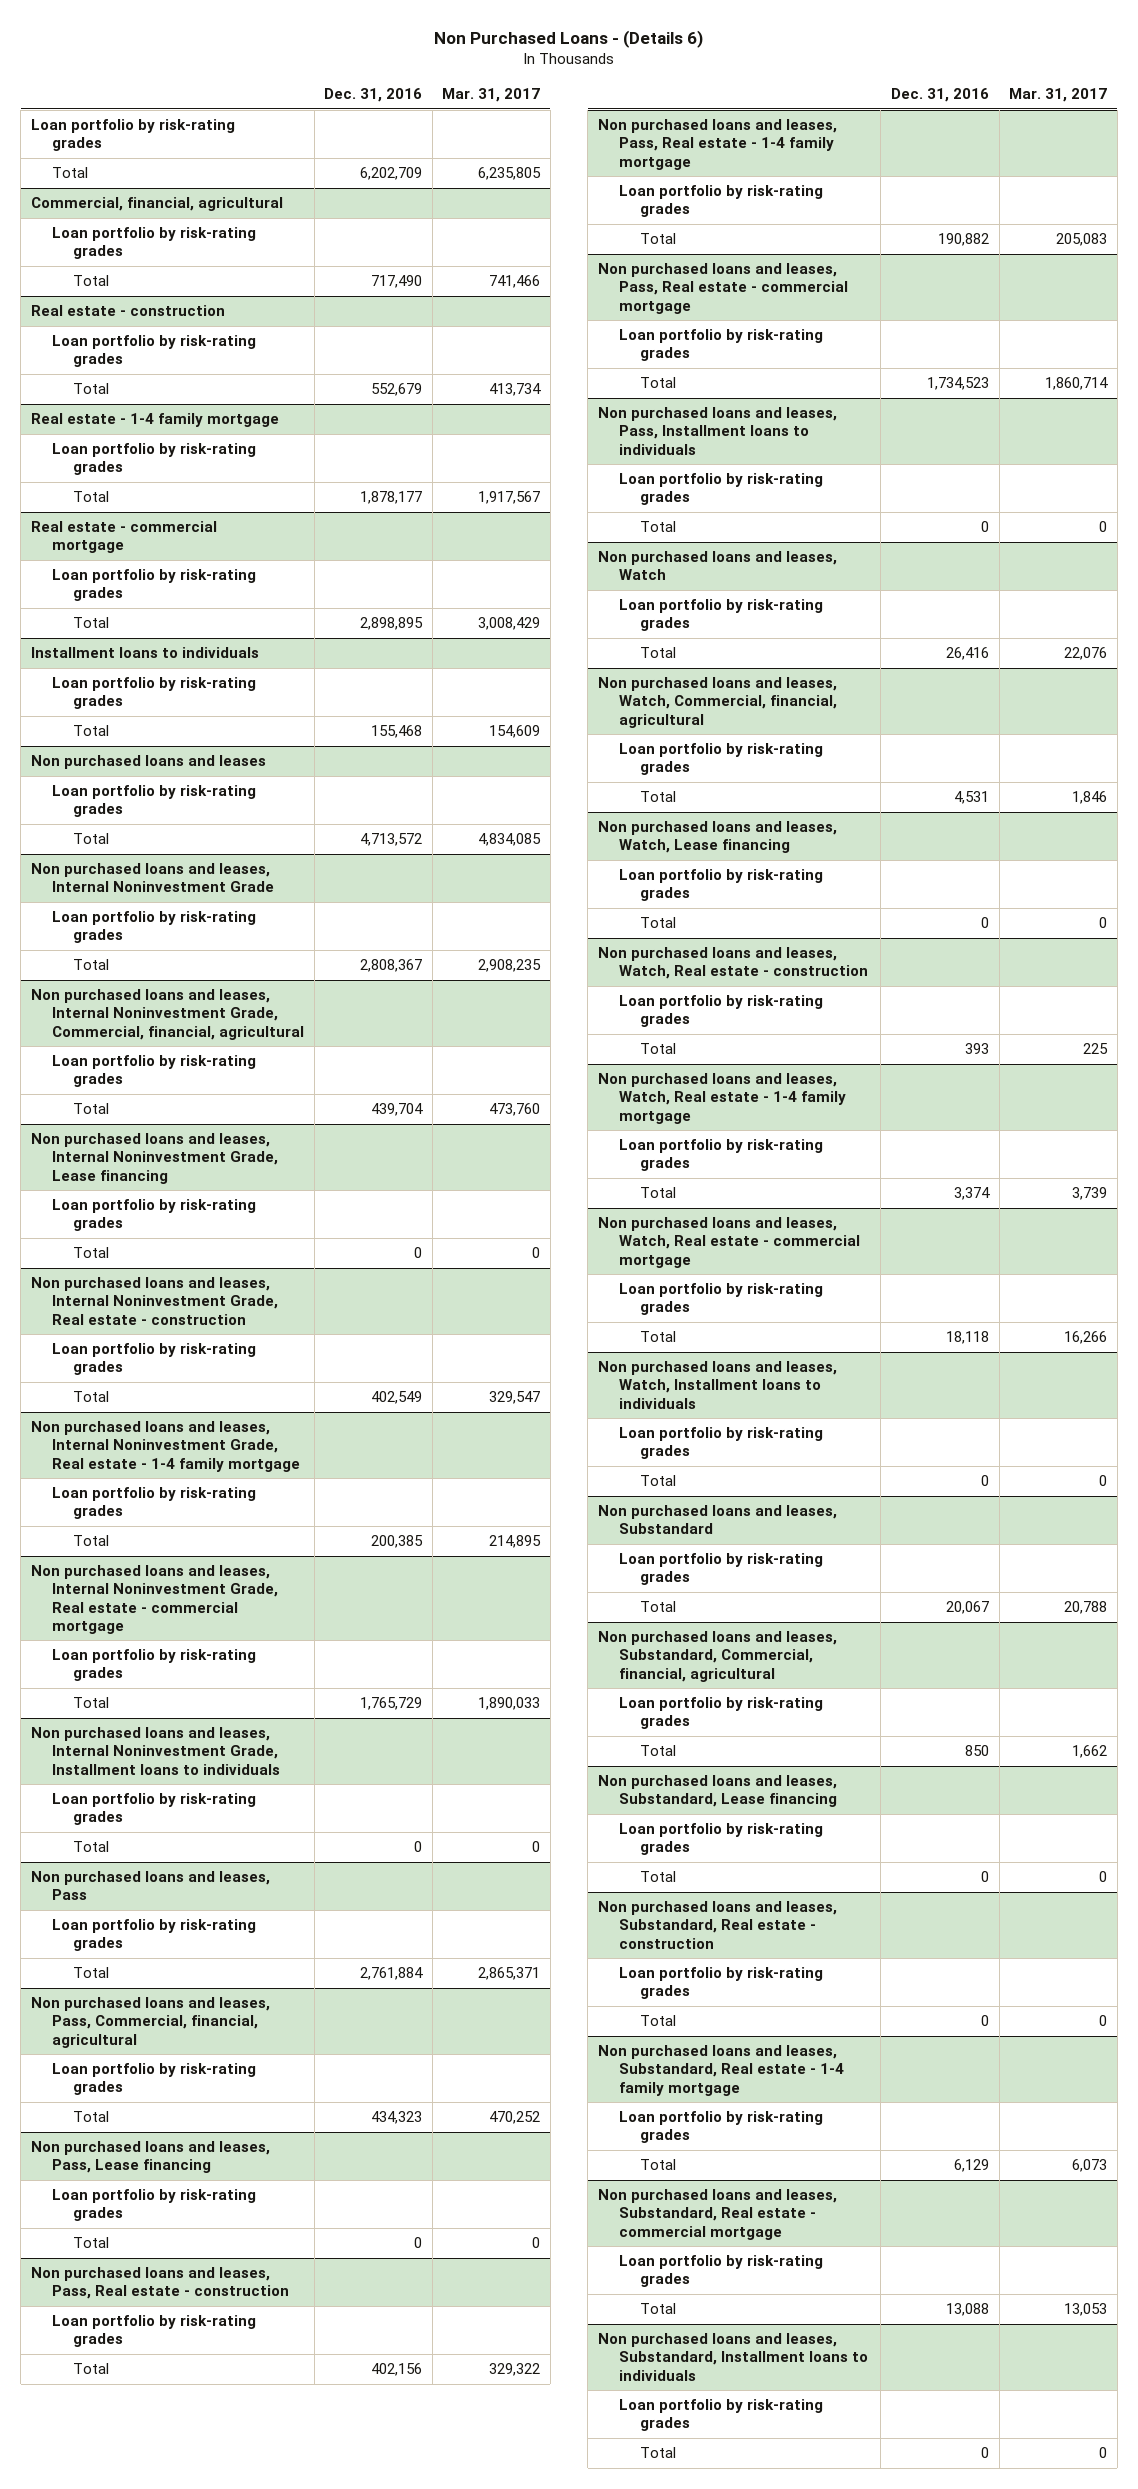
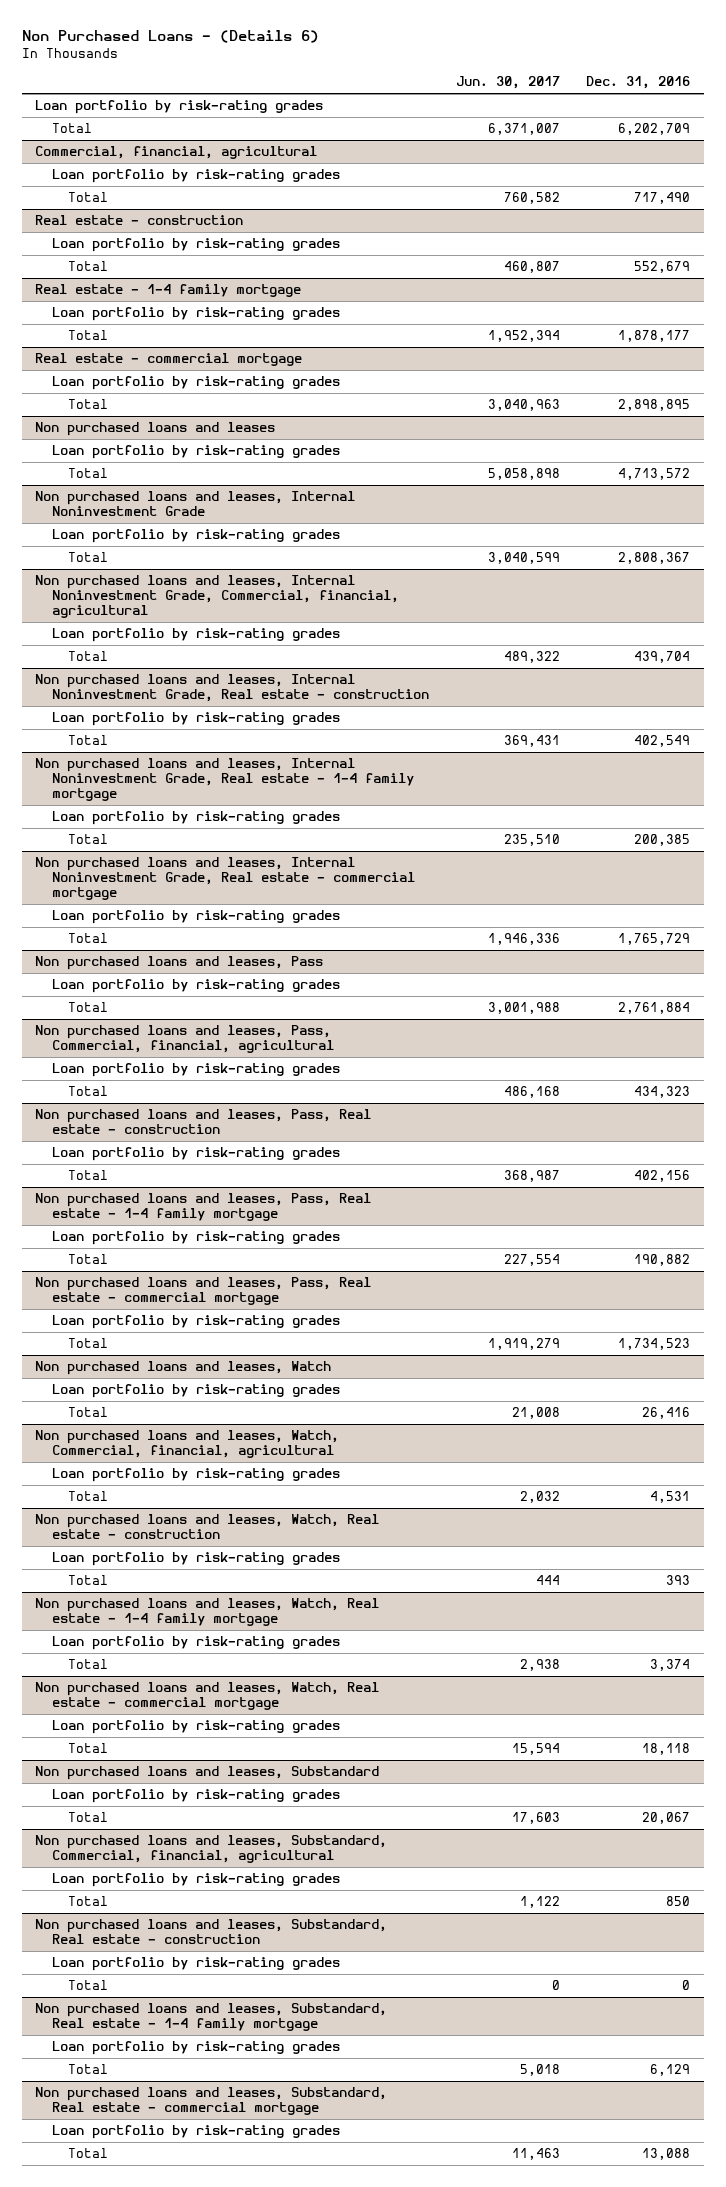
[442,87,541,102] Mar. 31, 2017 -> none
none -> [455,76,560,90] Jun. 30, 2017
[30,647,259,659] Installment loans to individuals -> none
[51,677,256,710] Loan portfolio by risk-rating grades -> none
[72,725,109,737] Total -> none
[30,1133,278,1184] Non purchased loans and leases, Internal Noninvestment Grade, Lease financing -> none
[51,1199,256,1232] Loan portfolio by risk-rating grades -> none
[72,1247,109,1259] Total -> none
[30,1727,280,1775] Non purchased loans and leases, Internal Noninvestment Grade, Installment loans to individuals -> none
[51,1793,256,1826] Loan portfolio by risk-rating grades -> none
[72,1841,109,1853] Total -> none
[30,2141,270,2174] Non purchased loans and leases, Pass, Lease financing -> none
[51,2189,256,2222] Loan portfolio by risk-rating grades -> none
[72,2237,109,2249] Total -> none
[597,407,837,455] Non purchased loans and leases, Pass, Installment loans to individuals -> none
[618,473,823,506] Loan portfolio by risk-rating grades -> none
[639,521,676,533] Total -> none
[597,821,837,854] Non purchased loans and leases, Watch, Lease financing -> none
[618,869,823,902] Loan portfolio by risk-rating grades -> none
[639,917,676,929] Total -> none
[597,1361,837,1409] Non purchased loans and leases, Watch, Installment loans to individuals -> none
[618,1427,823,1460] Loan portfolio by risk-rating grades -> none
[639,1475,676,1487] Total -> none
[597,1775,837,1808] Non purchased loans and leases, Substandard, Lease financing -> none
[618,1823,823,1856] Loan portfolio by risk-rating grades -> none
[639,1871,676,1883] Total -> none
[597,2333,868,2381] Non purchased loans and leases, Substandard, Installment loans to individuals -> none
[618,2399,823,2432] Loan portfolio by risk-rating grades -> none
[639,2447,676,2459] Total -> none

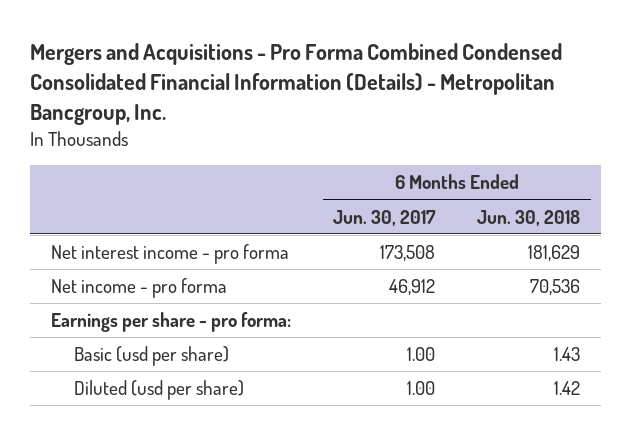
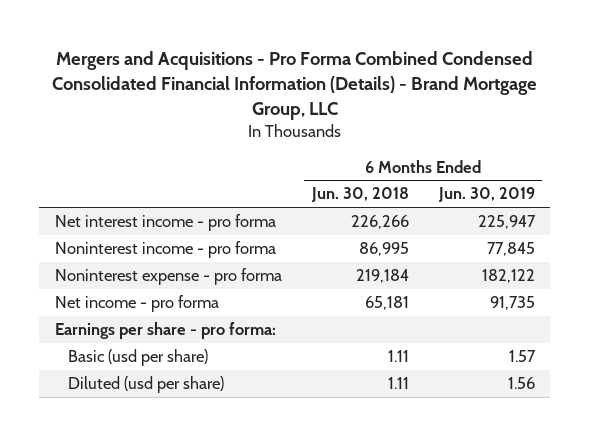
[30,43,563,126] Mergers and Acquisitions - Pro Forma Combined Condensed Consolidated Financial Information (Details) - Metropolitan Bancgroup, Inc. -> [51,50,537,121] Mergers and Acquisitions - Pro Forma Combined Condensed Consolidated Financial Information (Details) - Brand Mortgage Group, LLC
[333,209,437,226] Jun. 30, 2017 -> none
none -> [437,187,535,203] Jun. 30, 2019
[528,245,581,262] 181,629 -> [350,215,409,230] 226,266
none -> [54,241,276,259] Noninterest income - pro forma
none -> [54,268,282,286] Noninterest expense - pro forma
[530,279,581,296] 70,536 -> [364,296,409,311] 65,181
[554,347,581,362] 1.43 -> [387,350,409,363] 1.11
[554,381,581,396] 1.42 -> [387,377,409,390] 1.11

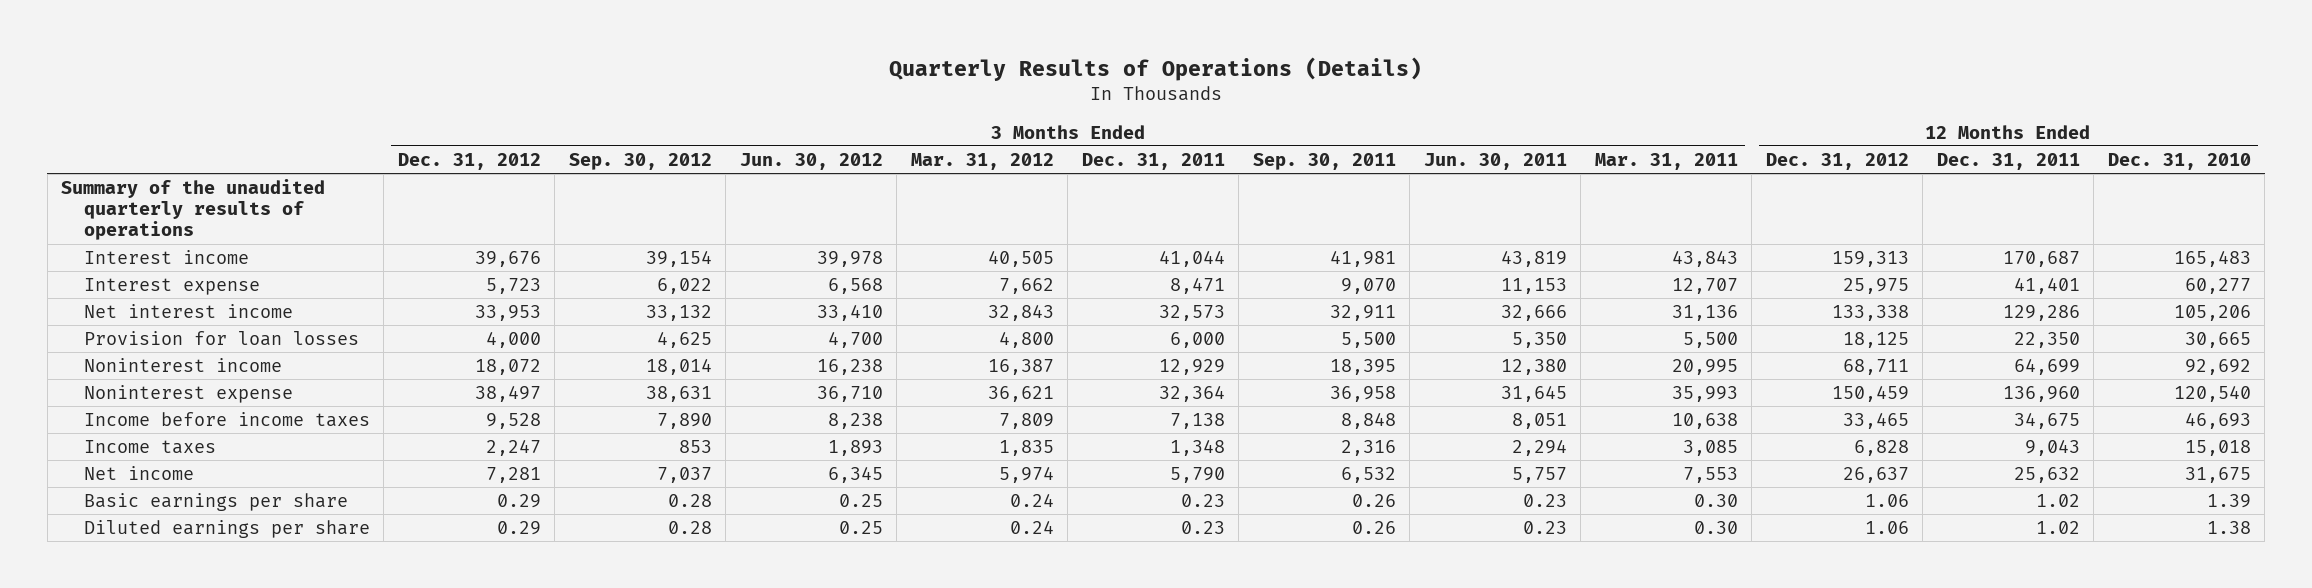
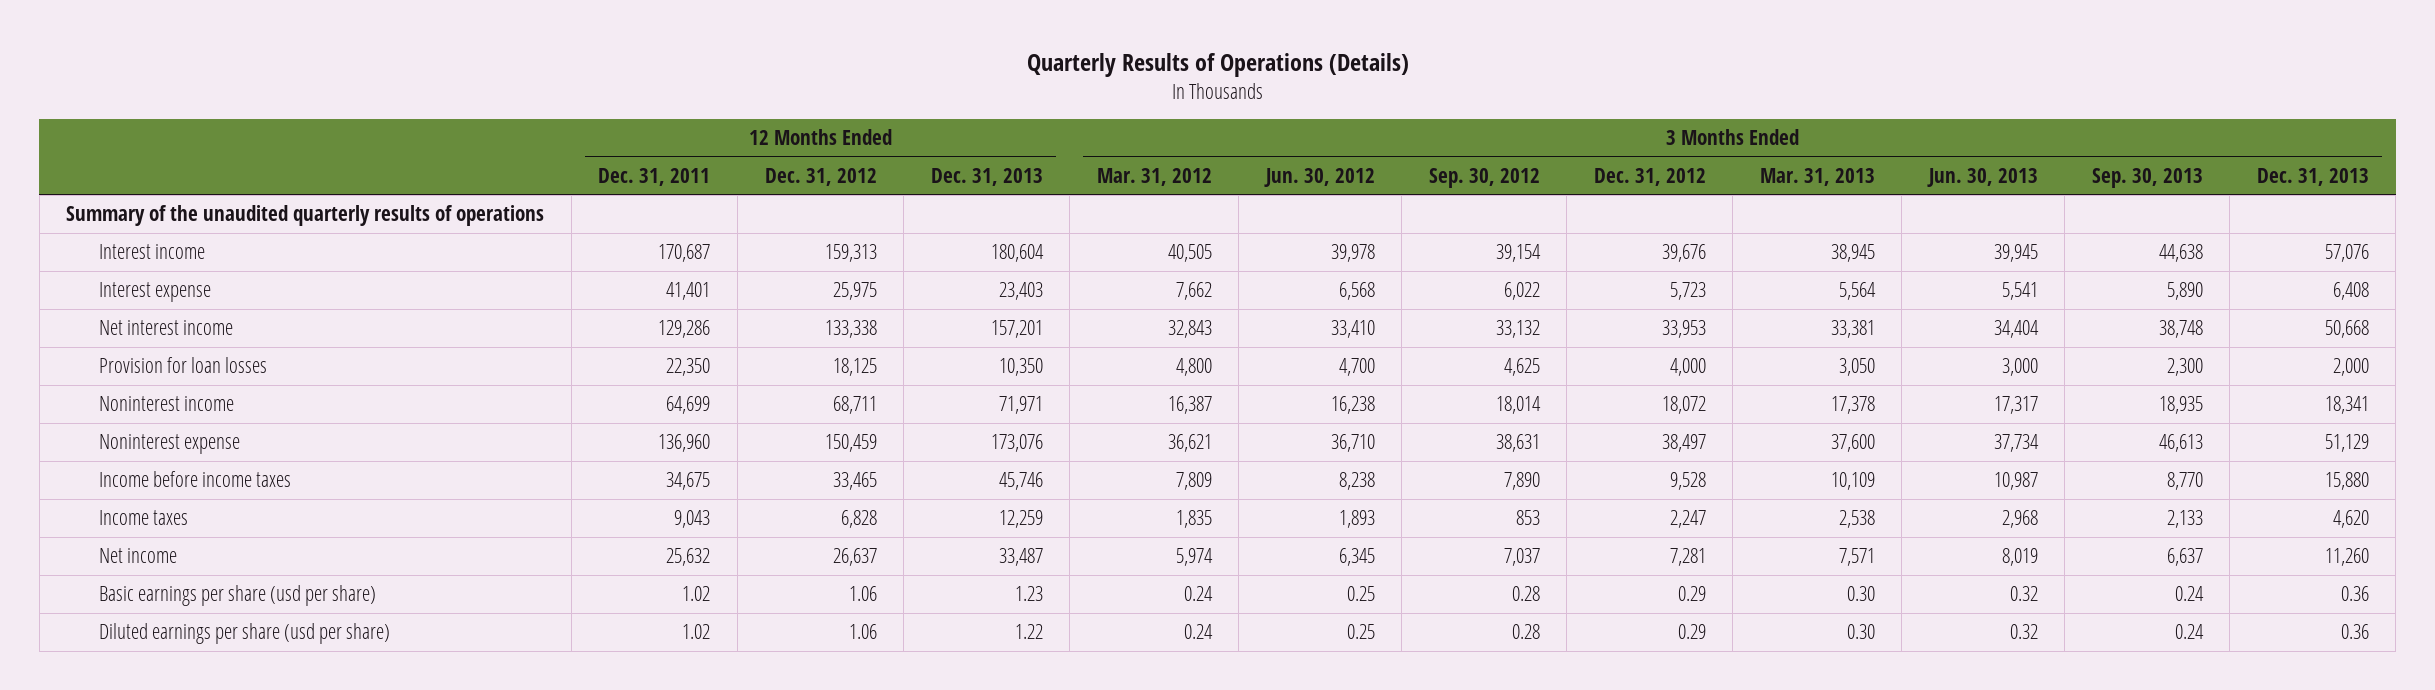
[1081,152,1225,170] Dec. 31, 2011 -> none
[1252,152,1396,170] Sep. 30, 2011 -> none
[1423,152,1567,170] Jun. 30, 2011 -> none
[1594,152,1738,170] Mar. 31, 2011 -> none
[2107,152,2251,170] Dec. 31, 2010 -> none
none -> [930,167,1043,186] Dec. 31, 2013
none -> [1759,167,1875,186] Mar. 31, 2013
none -> [1926,167,2038,187] Jun. 30, 2013
none -> [2091,167,2203,188] Sep. 30, 2013
none -> [2256,167,2369,186] Dec. 31, 2013
[83,493,348,512] Basic earnings per share -> [98,585,376,607] Basic earnings per share (usd per share)
[83,520,370,539] Diluted earnings per share -> [98,623,390,645] Diluted earnings per share (usd per share)

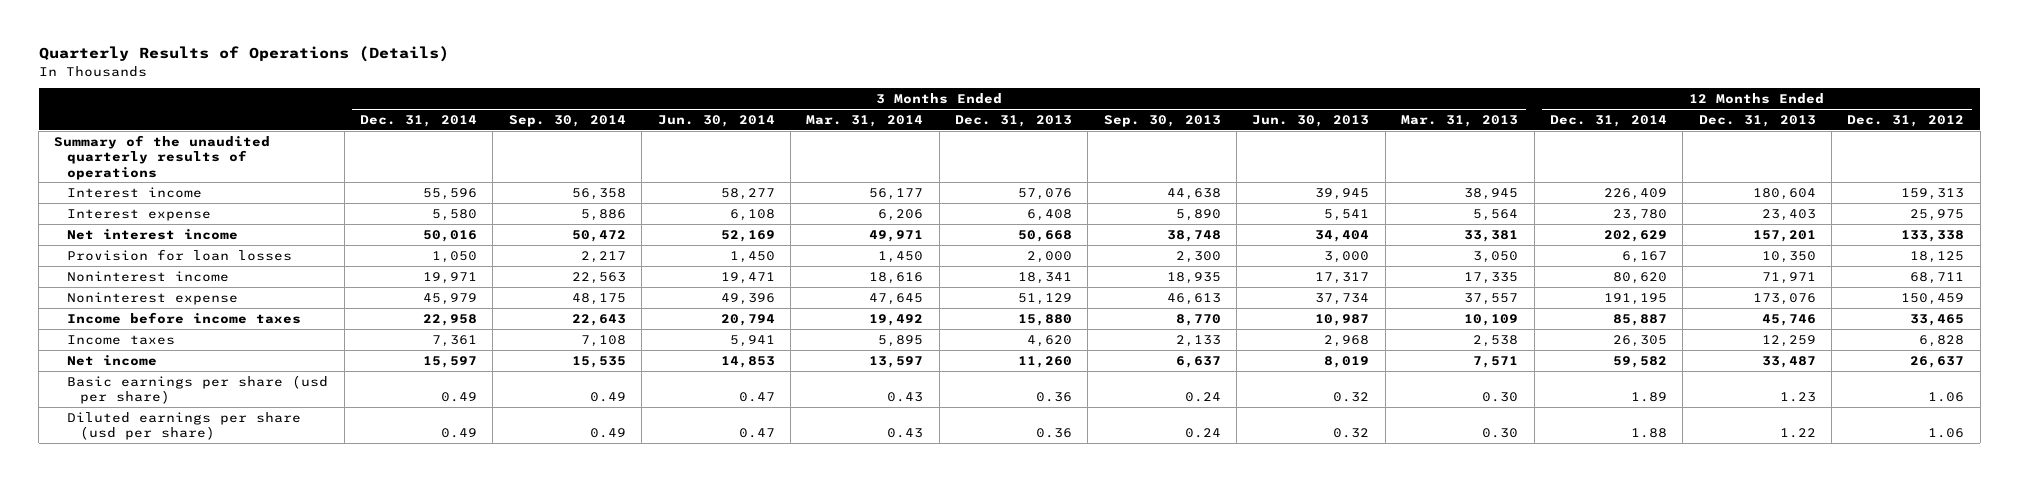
[598,167,711,186] Dec. 31, 2011 -> none
[1096,167,1212,186] Mar. 31, 2012 -> none
[1263,167,1375,187] Jun. 30, 2012 -> none
[1428,167,1540,188] Sep. 30, 2012 -> none
[1593,167,1706,186] Dec. 31, 2012 -> none
none -> [360,114,478,127] Dec. 31, 2014
none -> [508,114,626,127] Sep. 30, 2014
none -> [657,114,775,127] Jun. 30, 2014
none -> [806,114,924,127] Mar. 31, 2014
none -> [1549,114,1667,127] Dec. 31, 2014
[1830,396,1875,415] 17,378 -> [1464,271,1519,284] 17,335
[1830,434,1875,453] 37,600 -> [1464,292,1519,305] 37,557

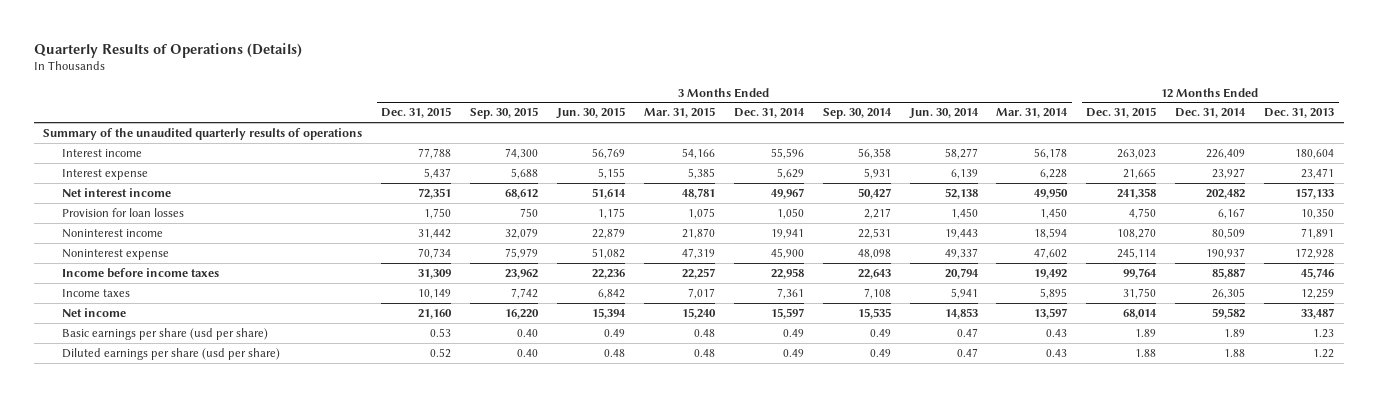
[955,114,1073,127] Dec. 31, 2013 -> none
[1103,114,1221,127] Sep. 30, 2013 -> none
[1252,114,1370,127] Jun. 30, 2013 -> none
[1401,114,1519,127] Mar. 31, 2013 -> none
[1847,114,1965,127] Dec. 31, 2012 -> none
none -> [381,107,452,119] Dec. 31, 2015
none -> [470,107,539,120] Sep. 30, 2015
none -> [556,107,626,120] Jun. 30, 2015
none -> [643,107,715,119] Mar. 31, 2015
none -> [1086,107,1157,119] Dec. 31, 2015
[869,187,924,200] 56,177 -> [1034,147,1068,159] 56,178
[432,208,478,221] 5,580 -> [776,167,804,179] 5,629
[580,208,626,221] 5,886 -> [863,167,891,179] 5,931
[729,208,775,221] 6,108 -> [950,168,978,179] 6,139
[878,208,924,221] 6,206 -> [1040,168,1068,179] 6,228
[1612,208,1667,221] 23,780 -> [1212,167,1246,179] 23,927
[1761,208,1816,221] 23,403 -> [1301,167,1335,179] 23,471
[423,229,478,242] 50,016 -> [770,187,804,199] 49,967
[571,229,626,242] 50,472 -> [857,187,891,199] 50,427
[720,229,775,242] 52,169 -> [944,187,978,199] 52,138
[869,229,924,242] 49,971 -> [1034,187,1069,199] 49,950
[1603,229,1667,242] 202,629 -> [1206,188,1246,199] 202,482
[1752,229,1816,242] 157,201 -> [1295,187,1335,199] 157,133
[423,271,478,284] 19,971 -> [770,228,804,239] 19,941
[571,271,626,284] 22,563 -> [857,227,891,239] 22,531
[720,271,775,284] 19,471 -> [944,228,978,239] 19,443
[869,271,924,284] 18,616 -> [1034,227,1068,239] 18,594
[1612,271,1667,284] 80,620 -> [1212,227,1246,239] 80,509
[1761,271,1816,284] 71,971 -> [1301,227,1335,239] 71,891
[423,292,478,305] 45,979 -> [770,247,804,259] 45,900
[571,292,626,305] 48,175 -> [857,248,891,259] 48,098
[720,292,775,305] 49,396 -> [944,247,978,259] 49,337
[869,292,924,305] 47,645 -> [1034,247,1068,259] 47,602
[1603,292,1667,305] 191,195 -> [1206,247,1246,259] 190,937
[1752,292,1816,305] 173,076 -> [1295,247,1335,259] 172,928

